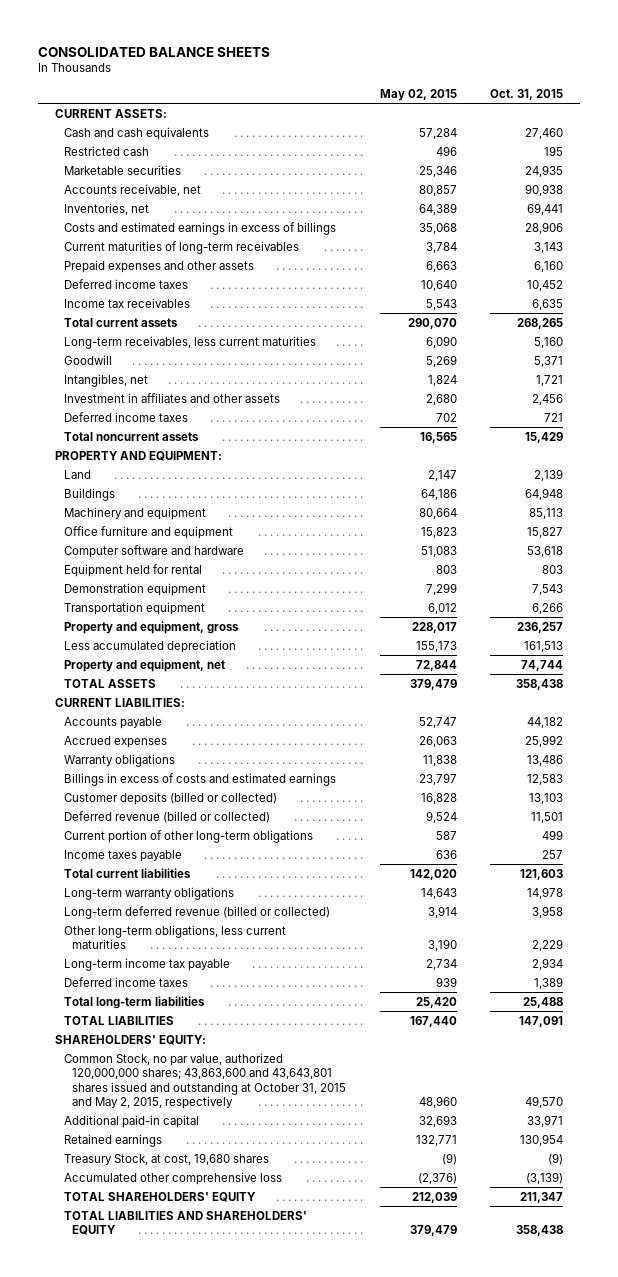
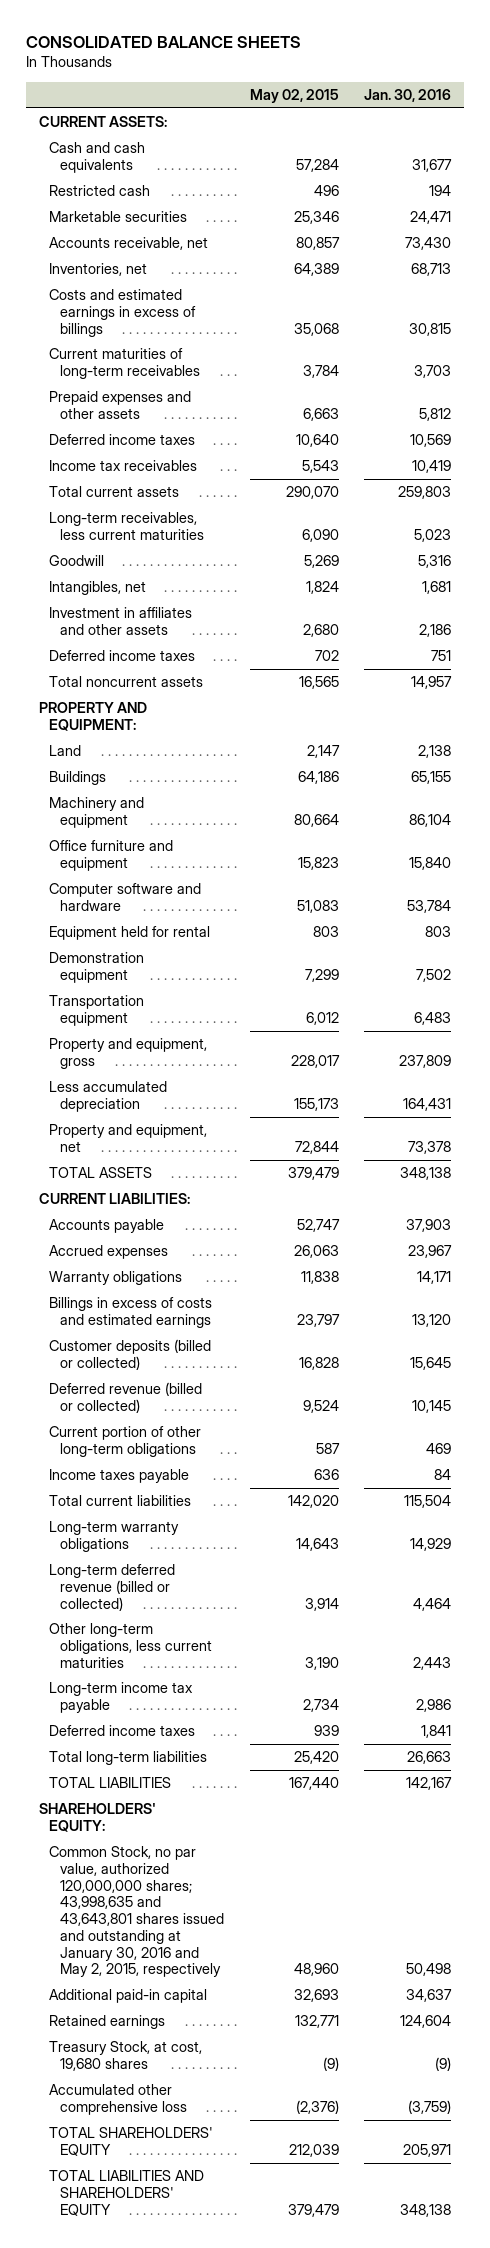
[490,88,564,100] Oct. 31, 2015 -> none
none -> [364,88,452,102] Jan. 30, 2016
[63,1052,347,1110] Common Stock, no par value, authorized 120,000,000 shares; 43,863,600 and 43,643,801 shares issued and outstanding at October 31, 2015 and May 2, 2015, respectively -> [49,1846,225,1978] Common Stock, no par value, authorized 120,000,000 shares; 43,998,635 and 43,643,801 shares issued and outstanding at January 30, 2016 and May 2, 2015, respectively

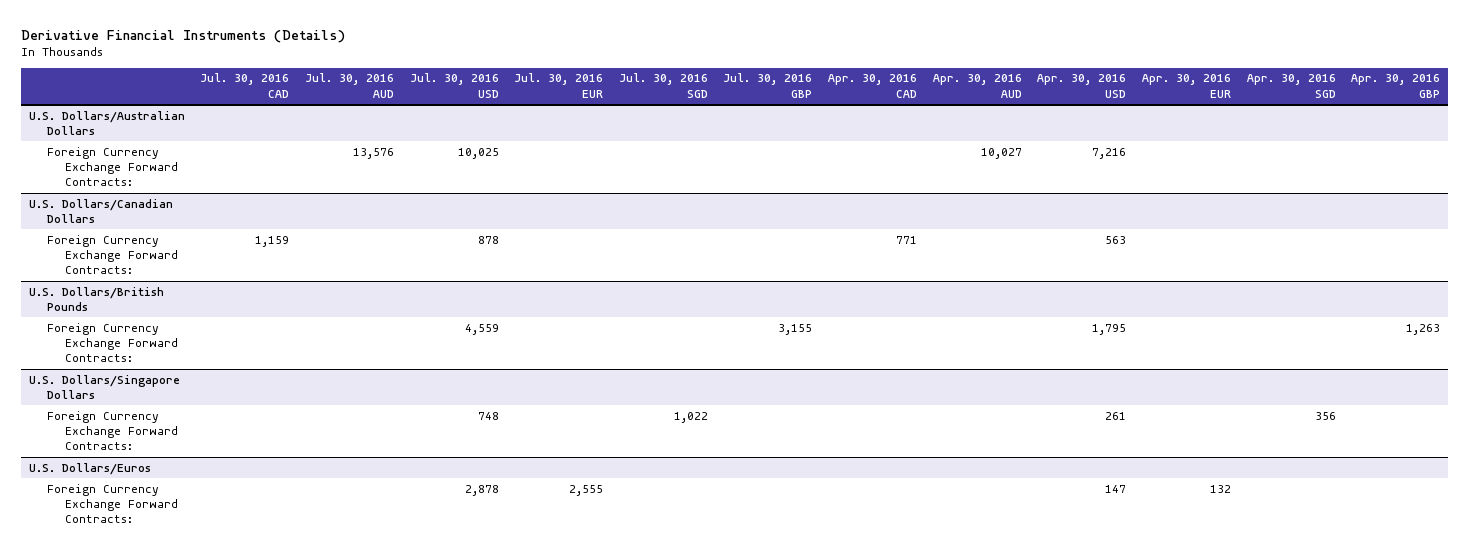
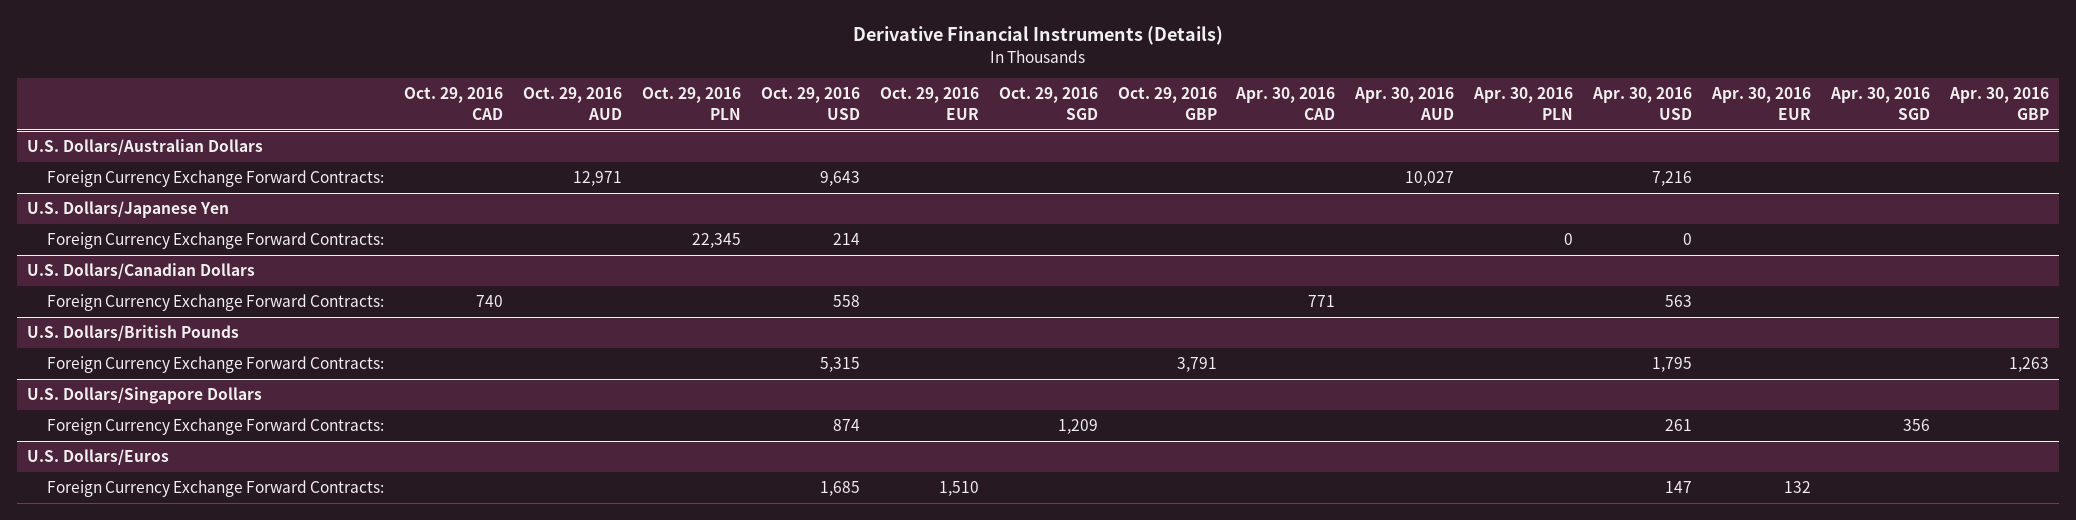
[200,73,290,98] Jul. 30, 2016 CAD -> none
[304,73,394,98] Jul. 30, 2016 AUD -> none
[409,73,499,98] Jul. 30, 2016 USD -> none
[514,73,604,98] Jul. 30, 2016 EUR -> none
[618,73,708,98] Jul. 30, 2016 SGD -> none
[723,73,813,98] Jul. 30, 2016 GBP -> none
none -> [403,87,503,120] Oct. 29, 2016 CAD
none -> [522,87,622,120] Oct. 29, 2016 AUD
none -> [641,87,741,120] Oct. 29, 2016 PLN
none -> [760,87,860,120] Oct. 29, 2016 USD
none -> [879,87,979,120] Oct. 29, 2016 EUR
none -> [998,87,1098,120] Oct. 29, 2016 SGD
none -> [1117,87,1217,120] Oct. 29, 2016 GBP
none -> [1473,87,1574,120] Apr. 30, 2016 PLN
none -> [27,201,230,219] U.S. Dollars/Japanese Yen
none -> [46,232,384,250] Foreign Currency Exchange Forward Contracts:

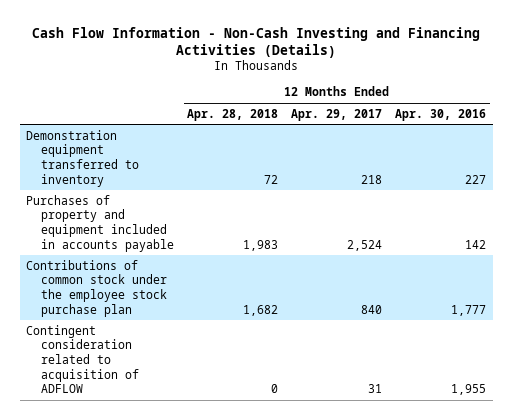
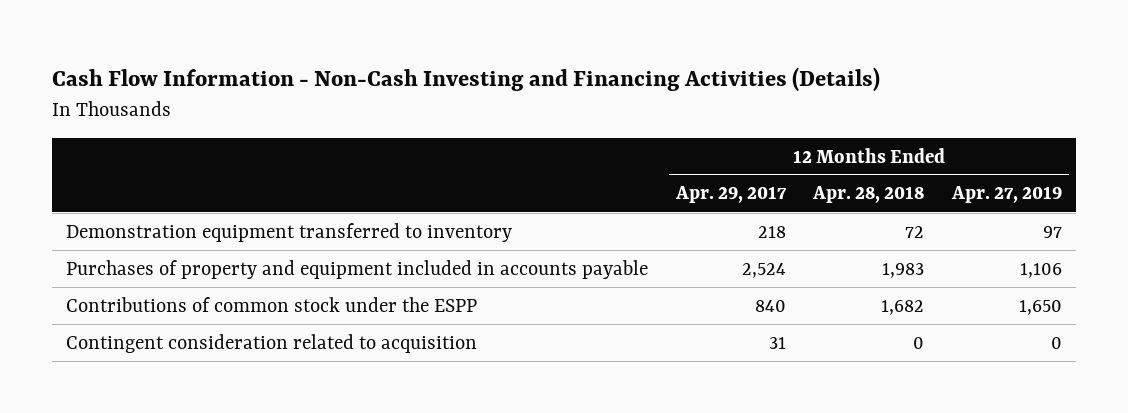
[395,108,487,121] Apr. 30, 2016 -> none
none -> [951,186,1063,204] Apr. 27, 2019
[26,259,168,317] Contributions of common stock under the employee stock purchase plan -> [65,296,477,312] Contributions of common stock under the ESPP
[26,324,140,394] Contingent consideration related to acquisition of ADFLOW -> [65,333,477,353] Contingent consideration related to acquisition

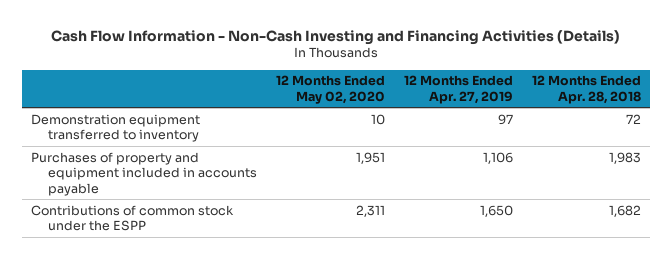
[674,186,787,204] Apr. 29, 2017 -> none
none -> [276,75,386,104] 12 Months Ended May 02, 2020
[65,333,477,353] Contingent consideration related to acquisition -> none

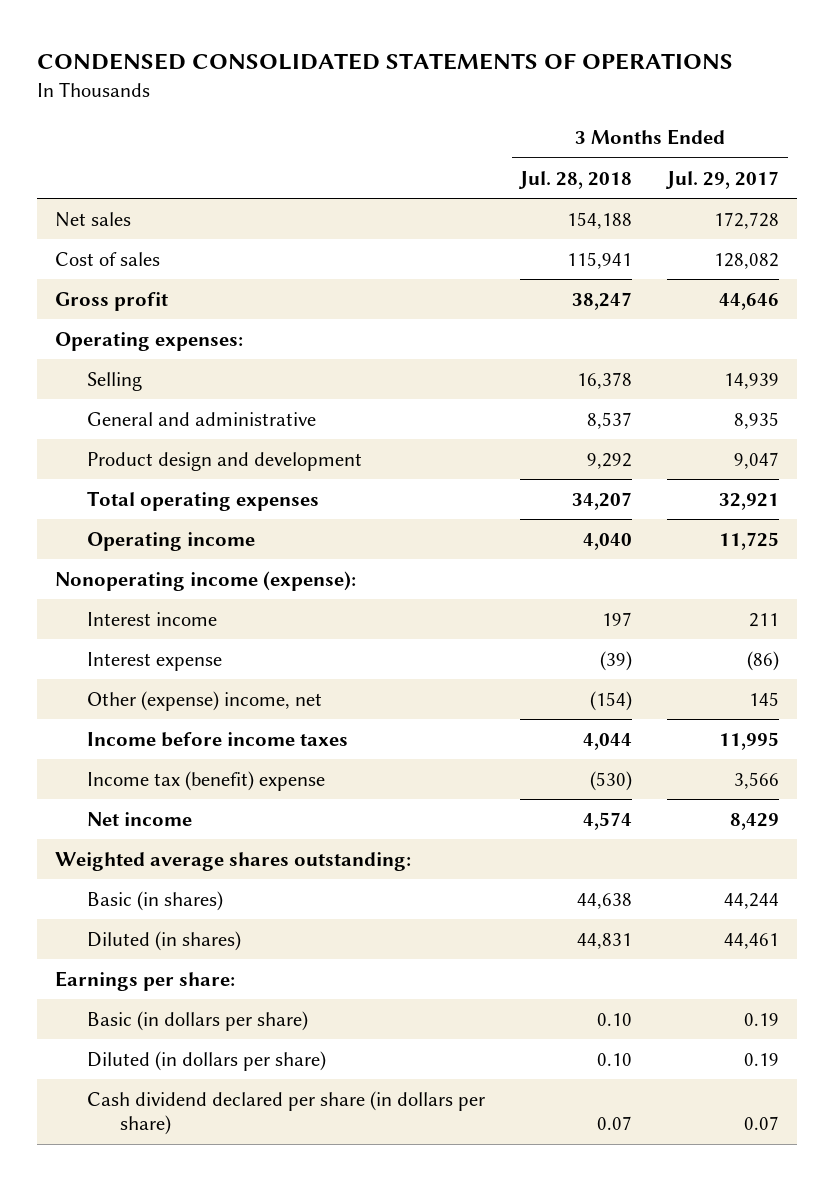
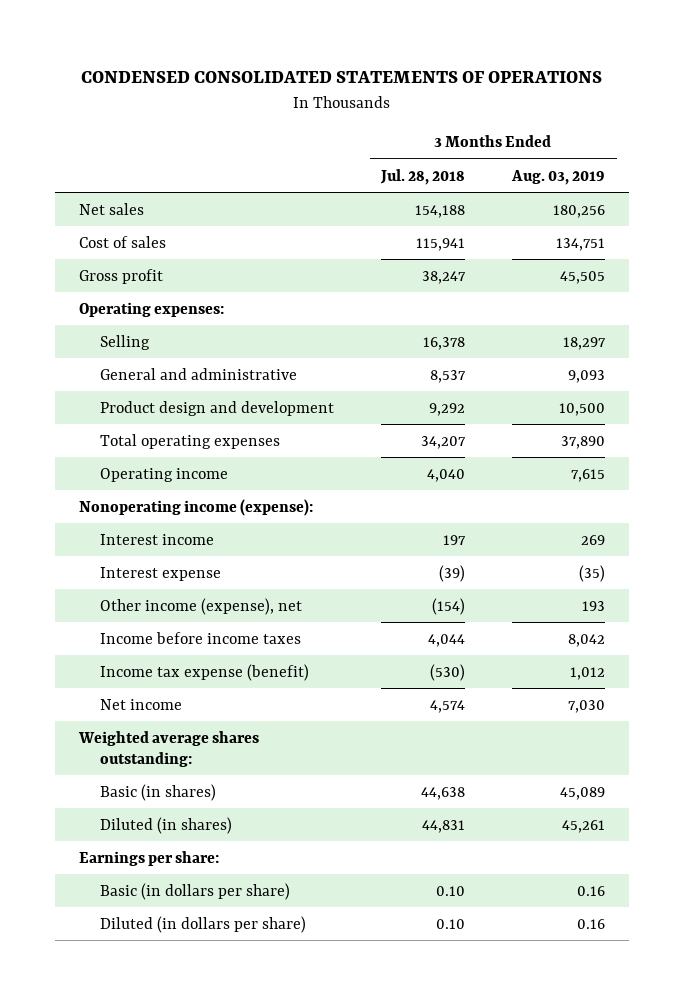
[665,170,780,189] Jul. 29, 2017 -> none
none -> [511,169,606,185] Aug. 03, 2019
[87,690,323,711] Other (expense) income, net -> [100,597,303,615] Other income (expense), net
[87,770,326,791] Income tax (benefit) expense -> [100,663,310,681] Income tax expense (benefit)
[87,1090,486,1136] Cash dividend declared per share (in dollars per share) -> none

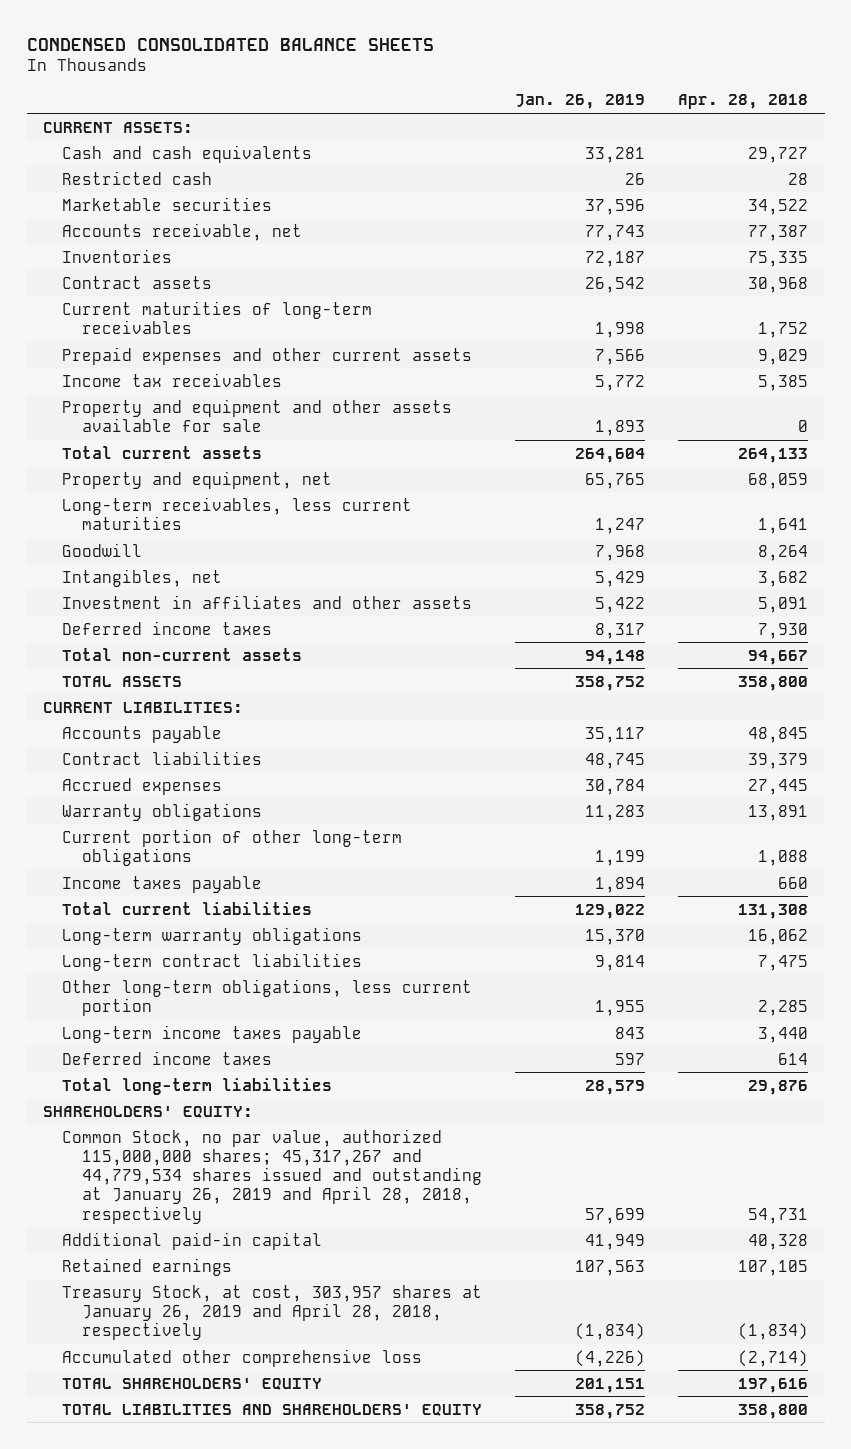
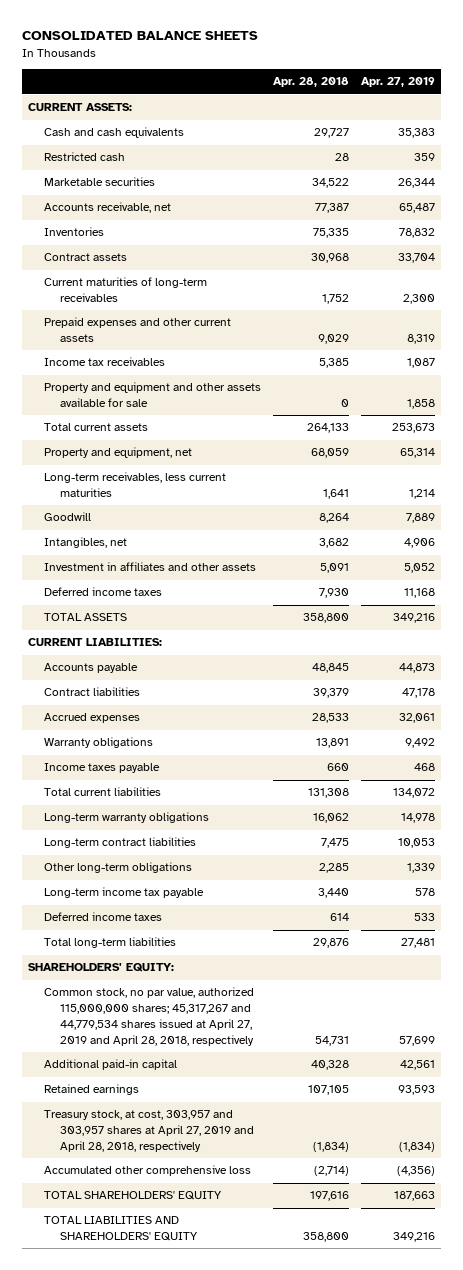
[26,37,434,51] CONDENSED CONSOLIDATED BALANCE SHEETS -> [21,31,258,41] CONSOLIDATED BALANCE SHEETS
[515,94,646,110] Jan. 26, 2019 -> none
none -> [360,77,435,88] Apr. 27, 2019
[62,647,303,661] Total non-current assets -> none
[748,778,809,795] 27,445 -> [311,713,349,724] 28,533
[62,828,403,866] Current portion of other long-term obligations -> none
[62,978,473,1016] Other long-term obligations, less current portion -> [43,862,192,874] Other long-term obligations
[62,1024,363,1043] Long-term income taxes payable -> [43,887,204,899] Long-term income tax payable
[62,1128,482,1224] Common Stock, no par value, authorized 115,000,000 shares; 45,317,267 and 44,779,534 shares issued and outstanding at January 26, 2019 and April 28, 2018, respectively -> [43,987,254,1046] Common stock, no par value, authorized 115,000,000 shares; 45,317,267 and 44,779,534 shares issued at April 27, 2019 and April 28, 2018, respectively
[62,1284,483,1341] Treasury Stock, at cost, 303,957 shares at January 26, 2019 and April 28, 2018, respectively -> [43,1110,254,1152] Treasury stock, at cost, 303,957 and 303,957 shares at April 27, 2019 and April 28, 2018, respectively

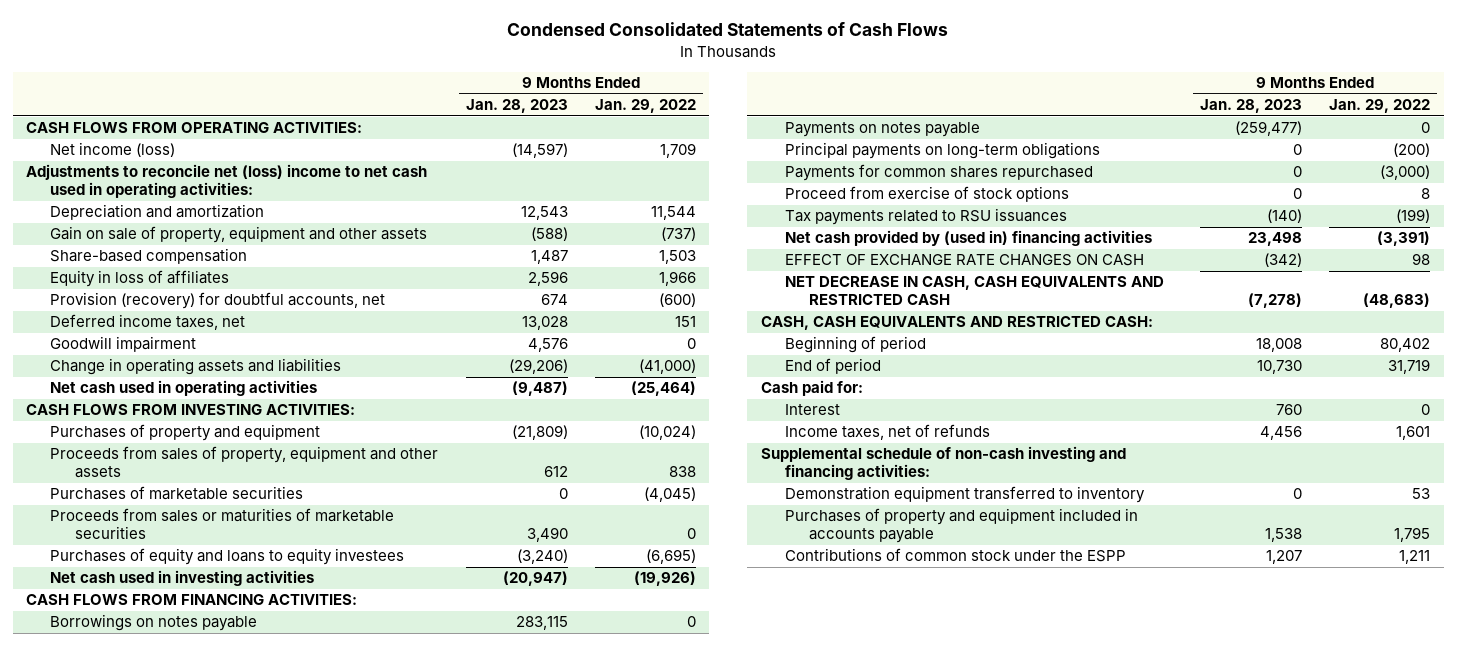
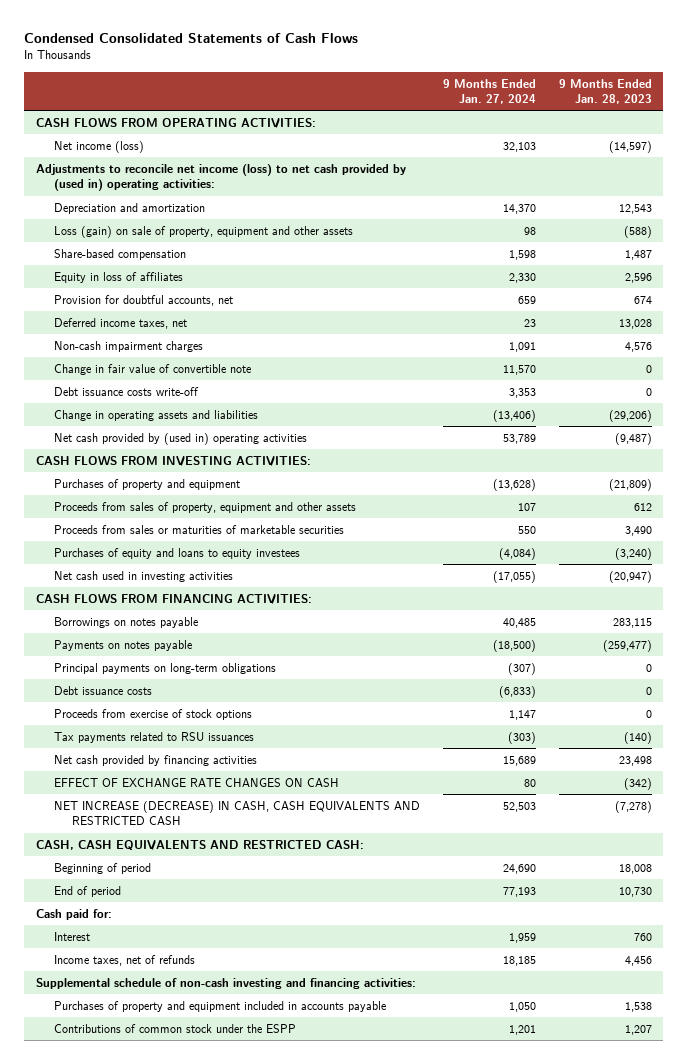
[594,99,696,114] Jan. 29, 2022 -> none
none -> [442,78,536,104] 9 Months Ended Jan. 27, 2024
[26,164,428,199] Adjustments to reconcile net (loss) income to net cash used in operating activities: -> [35,163,406,192] Adjustments to reconcile net income (loss) to net cash provided by (used in) operating activities:
[50,226,428,244] Gain on sale of property, equipment and other assets -> [53,225,353,238] Loss (gain) on sale of property, equipment and other assets
[50,292,386,310] Provision (recovery) for doubtful accounts, net -> [53,294,233,306] Provision for doubtful accounts, net
[50,336,197,353] Goodwill impairment -> [53,340,203,352] Non-cash impairment charges
none -> [53,363,251,375] Change in fair value of convertible note
none -> [53,386,199,396] Debt issuance costs write-off
[50,380,318,397] Net cash used in operating activities -> [53,432,307,445] Net cash provided by (used in) operating activities
[50,486,304,501] Purchases of marketable securities -> none
[784,164,1093,182] Payments for common shares repurchased -> none
none -> [53,685,152,695] Debt issuance costs
[784,186,1069,203] Proceed from exercise of stock options -> [53,708,252,720] Proceeds from exercise of stock options
[784,230,1152,247] Net cash provided by (used in) financing activities -> [53,754,257,766] Net cash provided by financing activities
[784,276,1164,306] NET DECREASE IN CASH, CASH EQUIVALENTS AND RESTRICTED CASH -> [53,800,420,826] NET INCREASE (DECREASE) IN CASH, CASH EQUIVALENTS AND RESTRICTED CASH
[784,486,1145,504] Demonstration equipment transferred to inventory -> none

